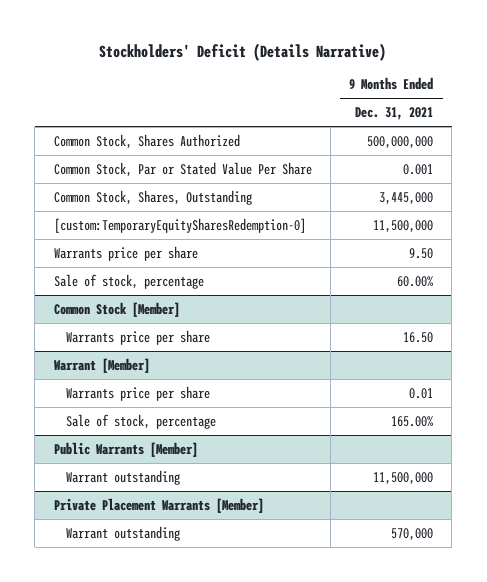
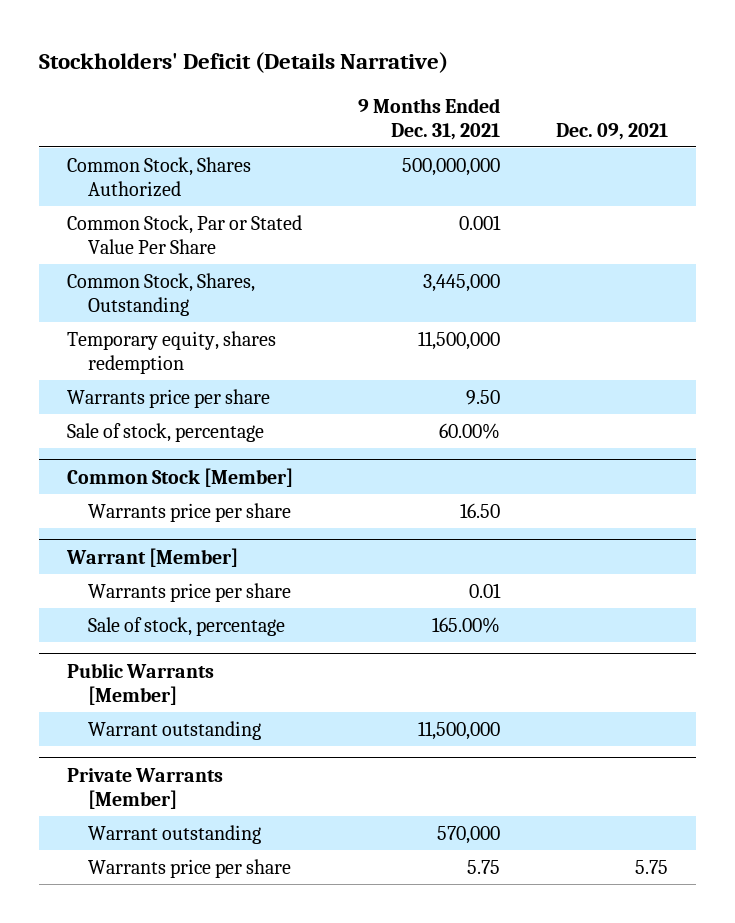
none -> [555,122,668,140] Dec. 09, 2021
[53,217,306,233] [custom:TemporaryEquitySharesRedemption-0] -> [66,330,276,374] Temporary equity, shares redemption
[53,497,264,513] Private Placement Warrants [Member] -> [66,767,223,809] Private Warrants [Member]
none -> [88,858,292,878] Warrants price per share

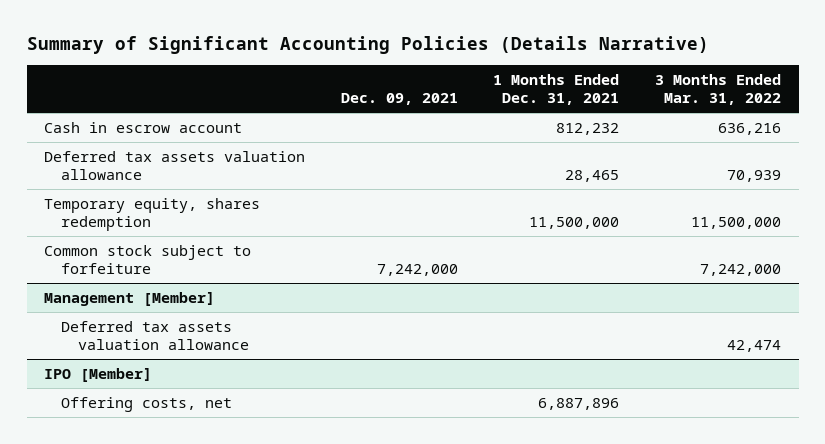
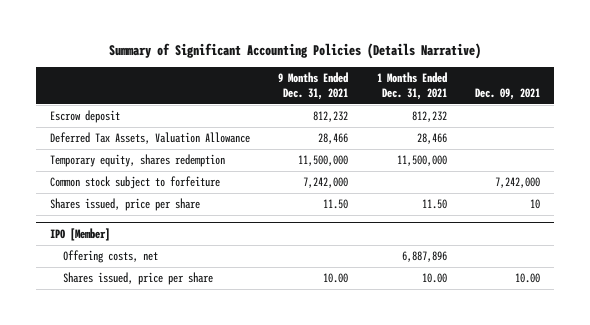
[654,74,781,105] 3 Months Ended Mar. 31, 2022 -> none
none -> [278,72,349,100] 9 Months Ended Dec. 31, 2021
[44,121,243,133] Cash in escrow account -> [49,110,120,124] Escrow deposit
[44,150,306,180] Deferred tax assets valuation allowance -> [49,132,250,145] Deferred Tax Assets, Valuation Allowance
[565,169,620,182] 28,465 -> [416,133,447,145] 28,466
[44,291,216,306] Management [Member] -> none
[61,320,250,350] Deferred tax assets valuation allowance -> none
none -> [49,198,200,212] Shares issued, price per share
none -> [63,272,214,286] Shares issued, price per share

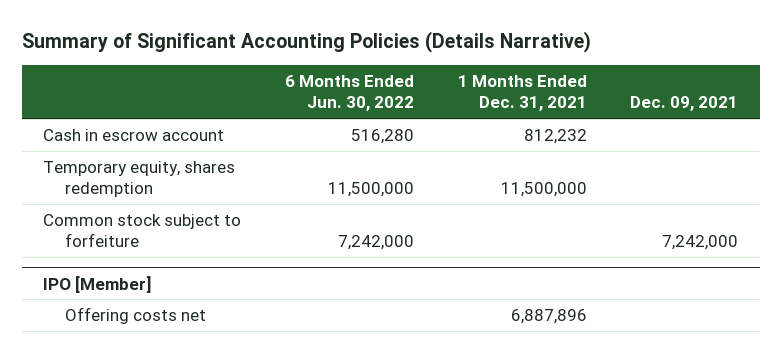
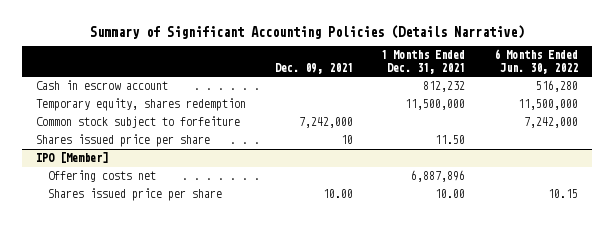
none -> [35,134,210,148] Shares issued price per share
none -> [47,188,222,202] Shares issued price per share

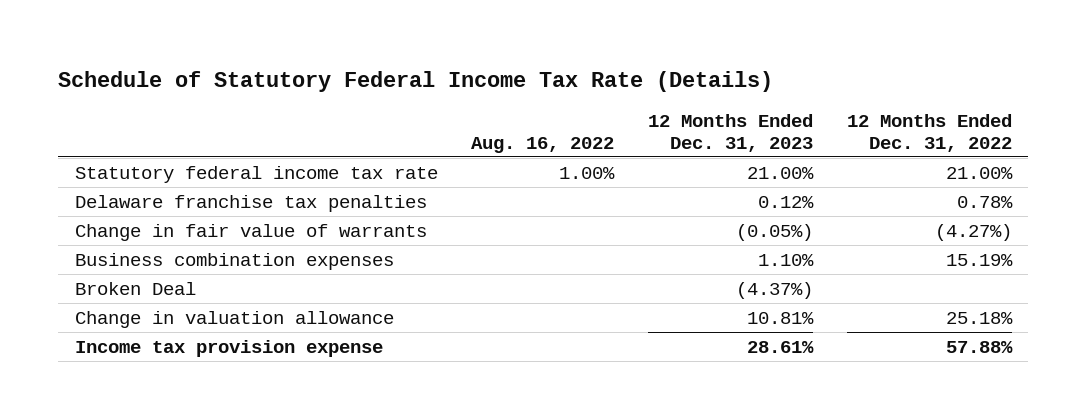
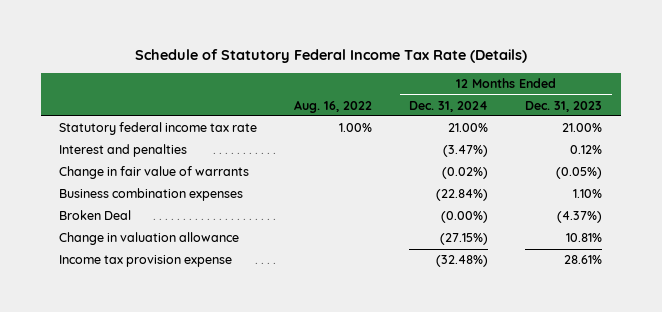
[846,113,1012,152] 12 Months Ended Dec. 31, 2022 -> none
none -> [409,100,489,112] Dec. 31, 2024
[74,194,427,212] Delaware franchise tax penalties -> none
none -> [59,144,188,158] Interest and penalties

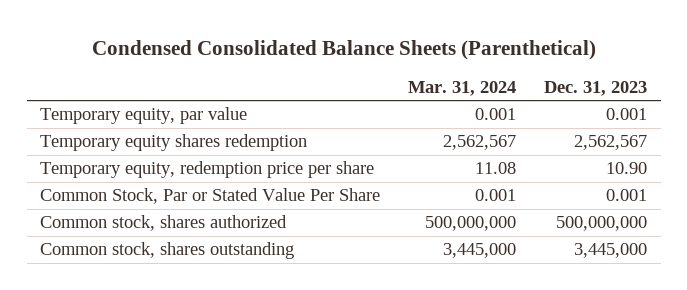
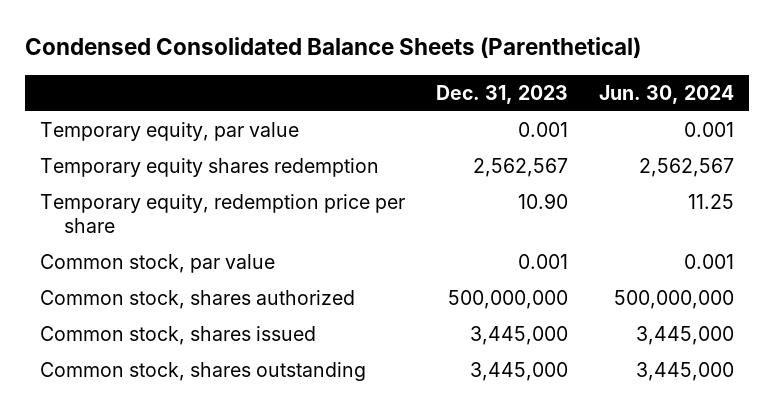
[408,80,517,96] Mar. 31, 2024 -> none
none -> [598,84,734,104] Jun. 30, 2024
[40,188,381,205] Common Stock, Par or Stated Value Per Share -> [40,254,276,274] Common stock, par value
none -> [40,326,317,346] Common stock, shares issued

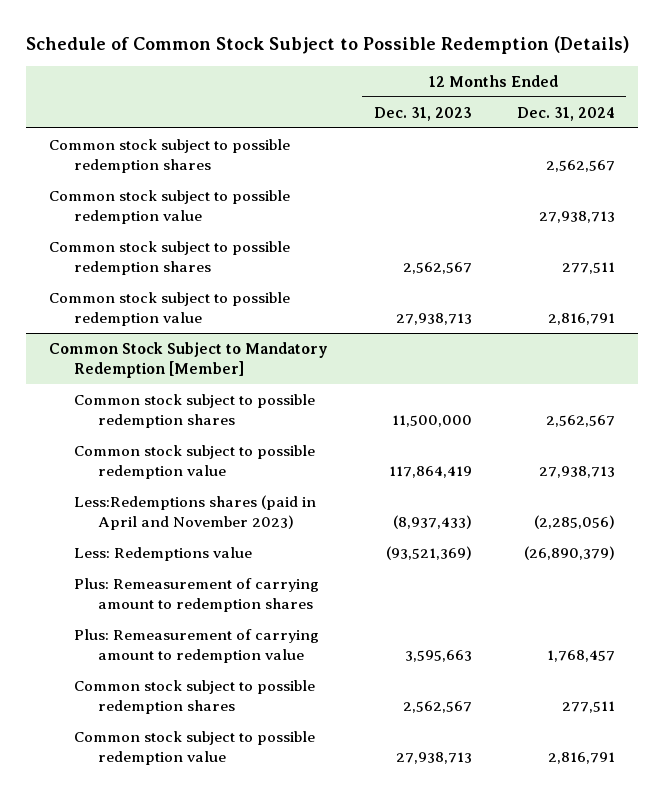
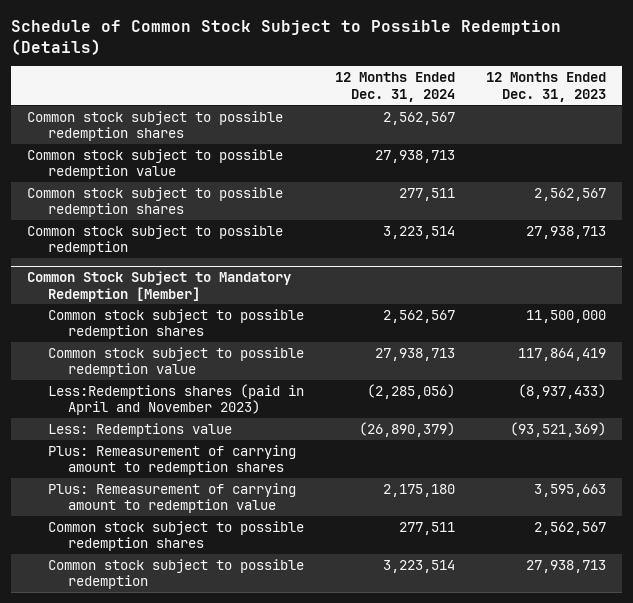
[48,291,290,326] Common stock subject to possible redemption value -> [27,224,284,256] Common stock subject to possible redemption
[548,312,616,325] 2,816,791 -> [383,225,456,239] 3,223,514
[547,649,616,662] 1,768,457 -> [383,483,456,497] 2,175,180
[73,730,315,765] Common stock subject to possible redemption value -> [47,558,304,590] Common stock subject to possible redemption
[548,751,616,764] 2,816,791 -> [383,559,456,573] 3,223,514

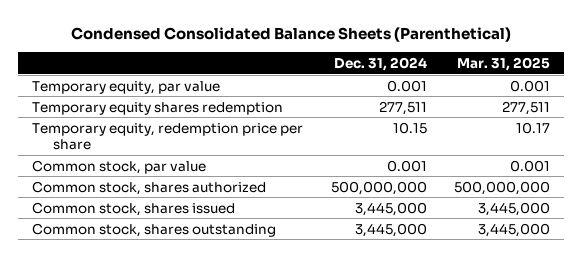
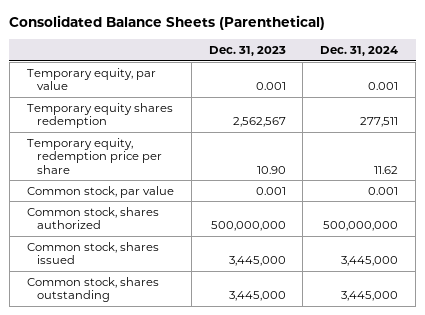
[71,27,512,43] Condensed Consolidated Balance Sheets (Parenthetical) -> [9,15,326,31] Consolidated Balance Sheets (Parenthetical)
[456,56,550,71] Mar. 31, 2025 -> none
none -> [208,45,286,56] Dec. 31, 2023
[392,121,427,134] 10.15 -> [374,165,399,174] 11.62

